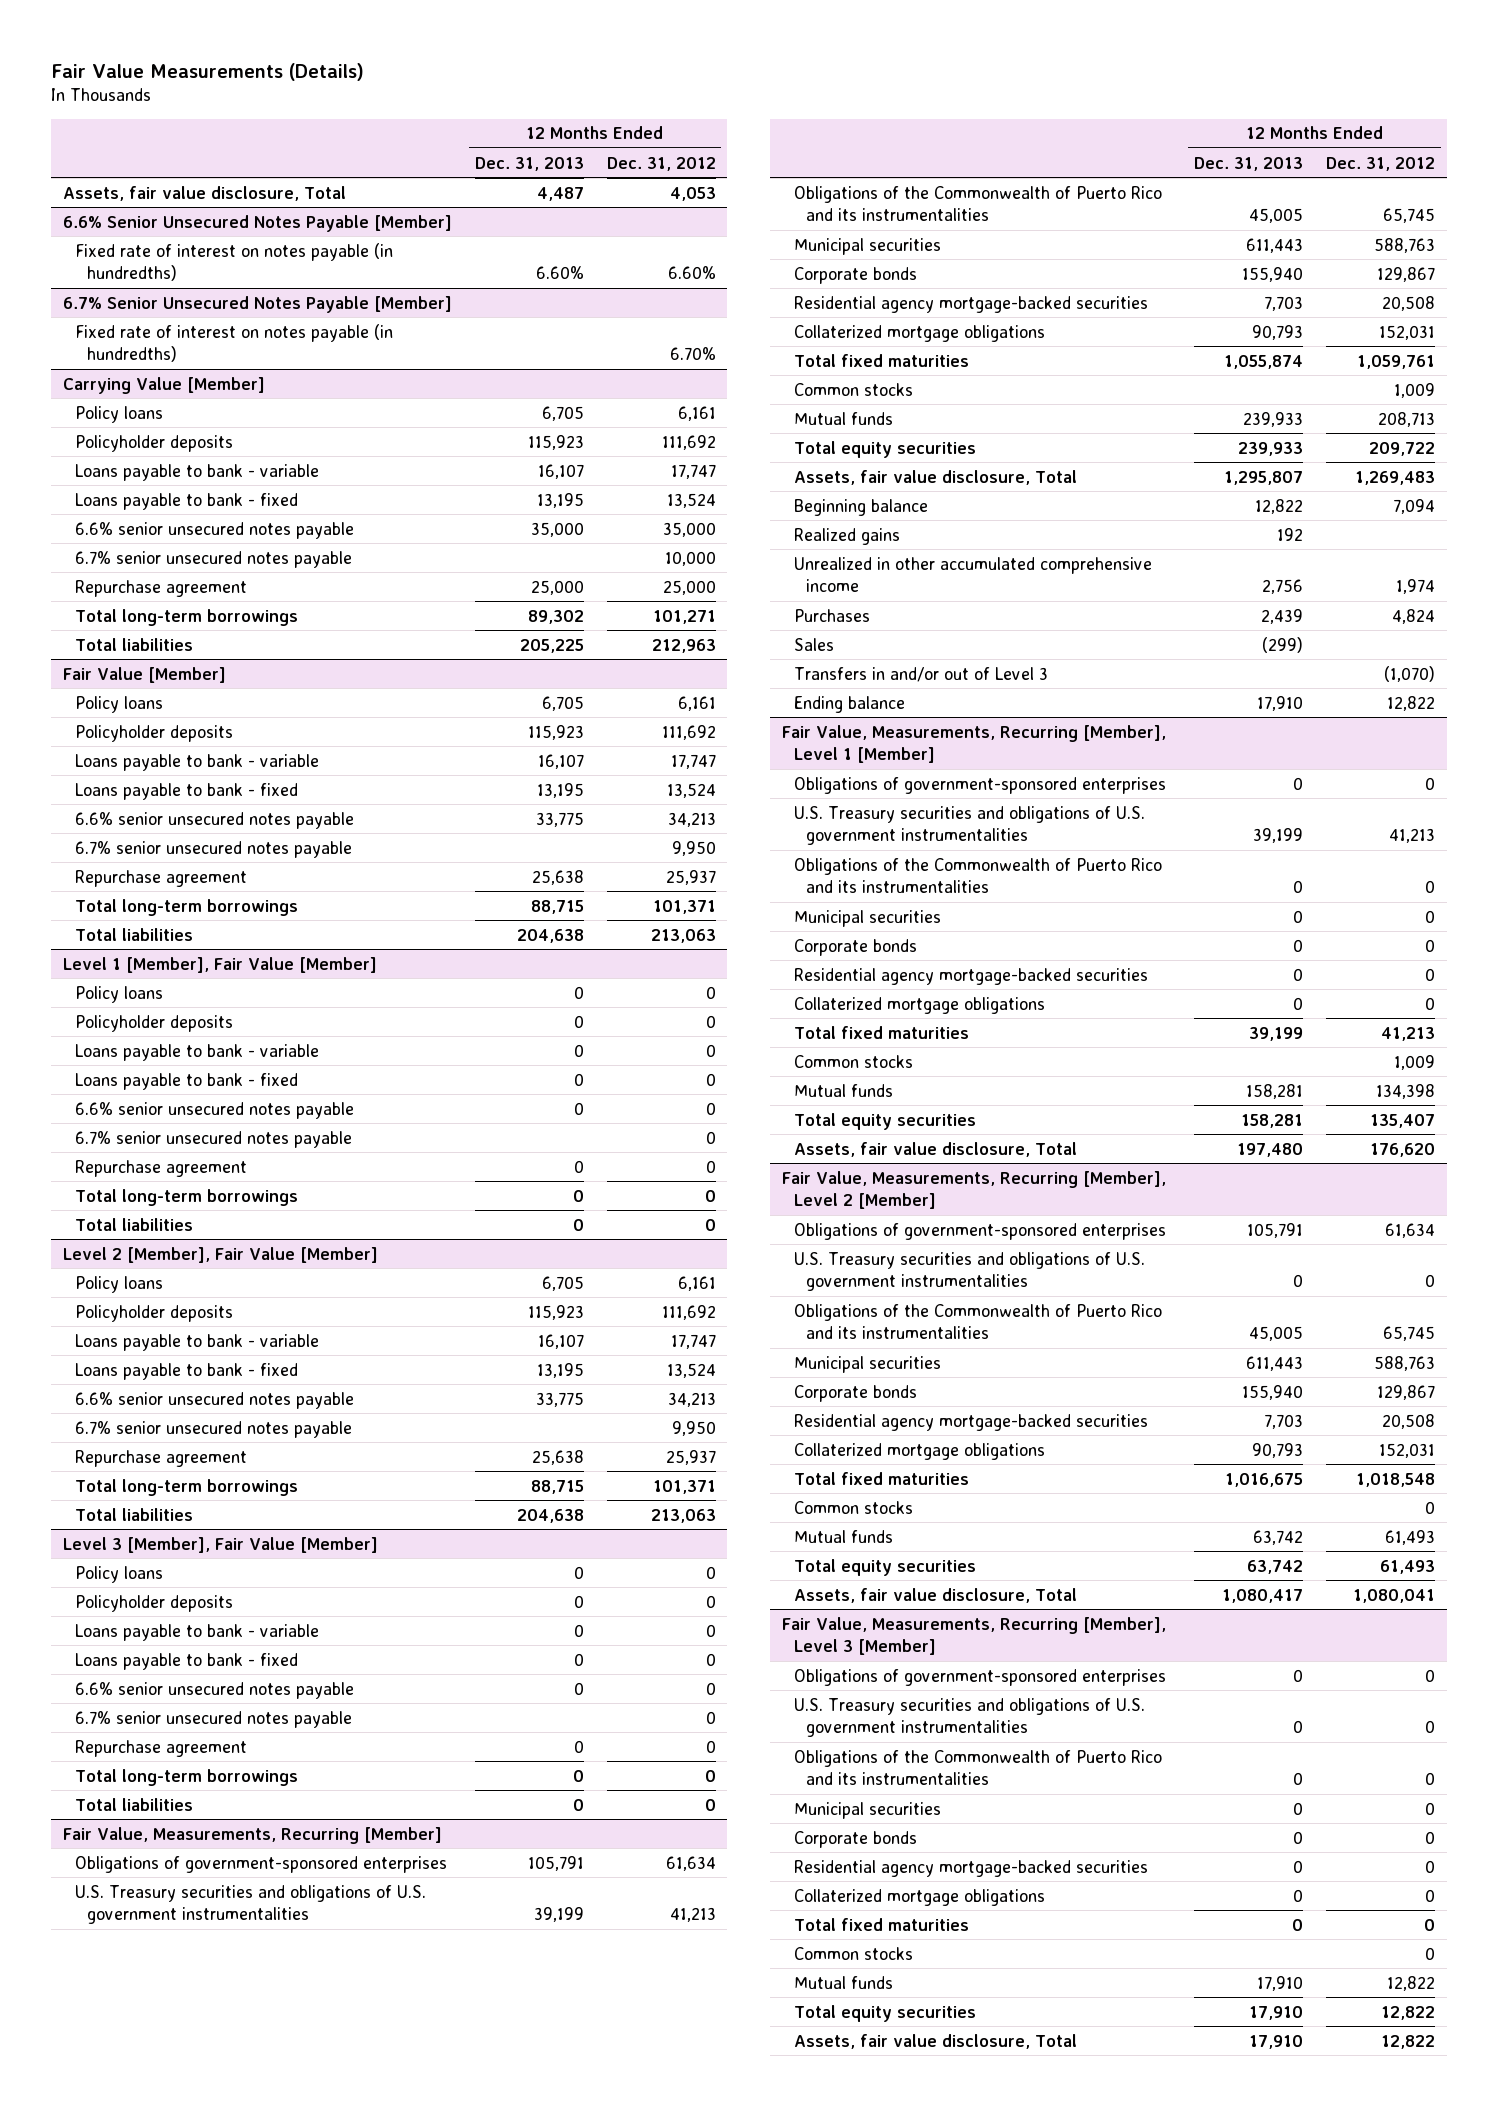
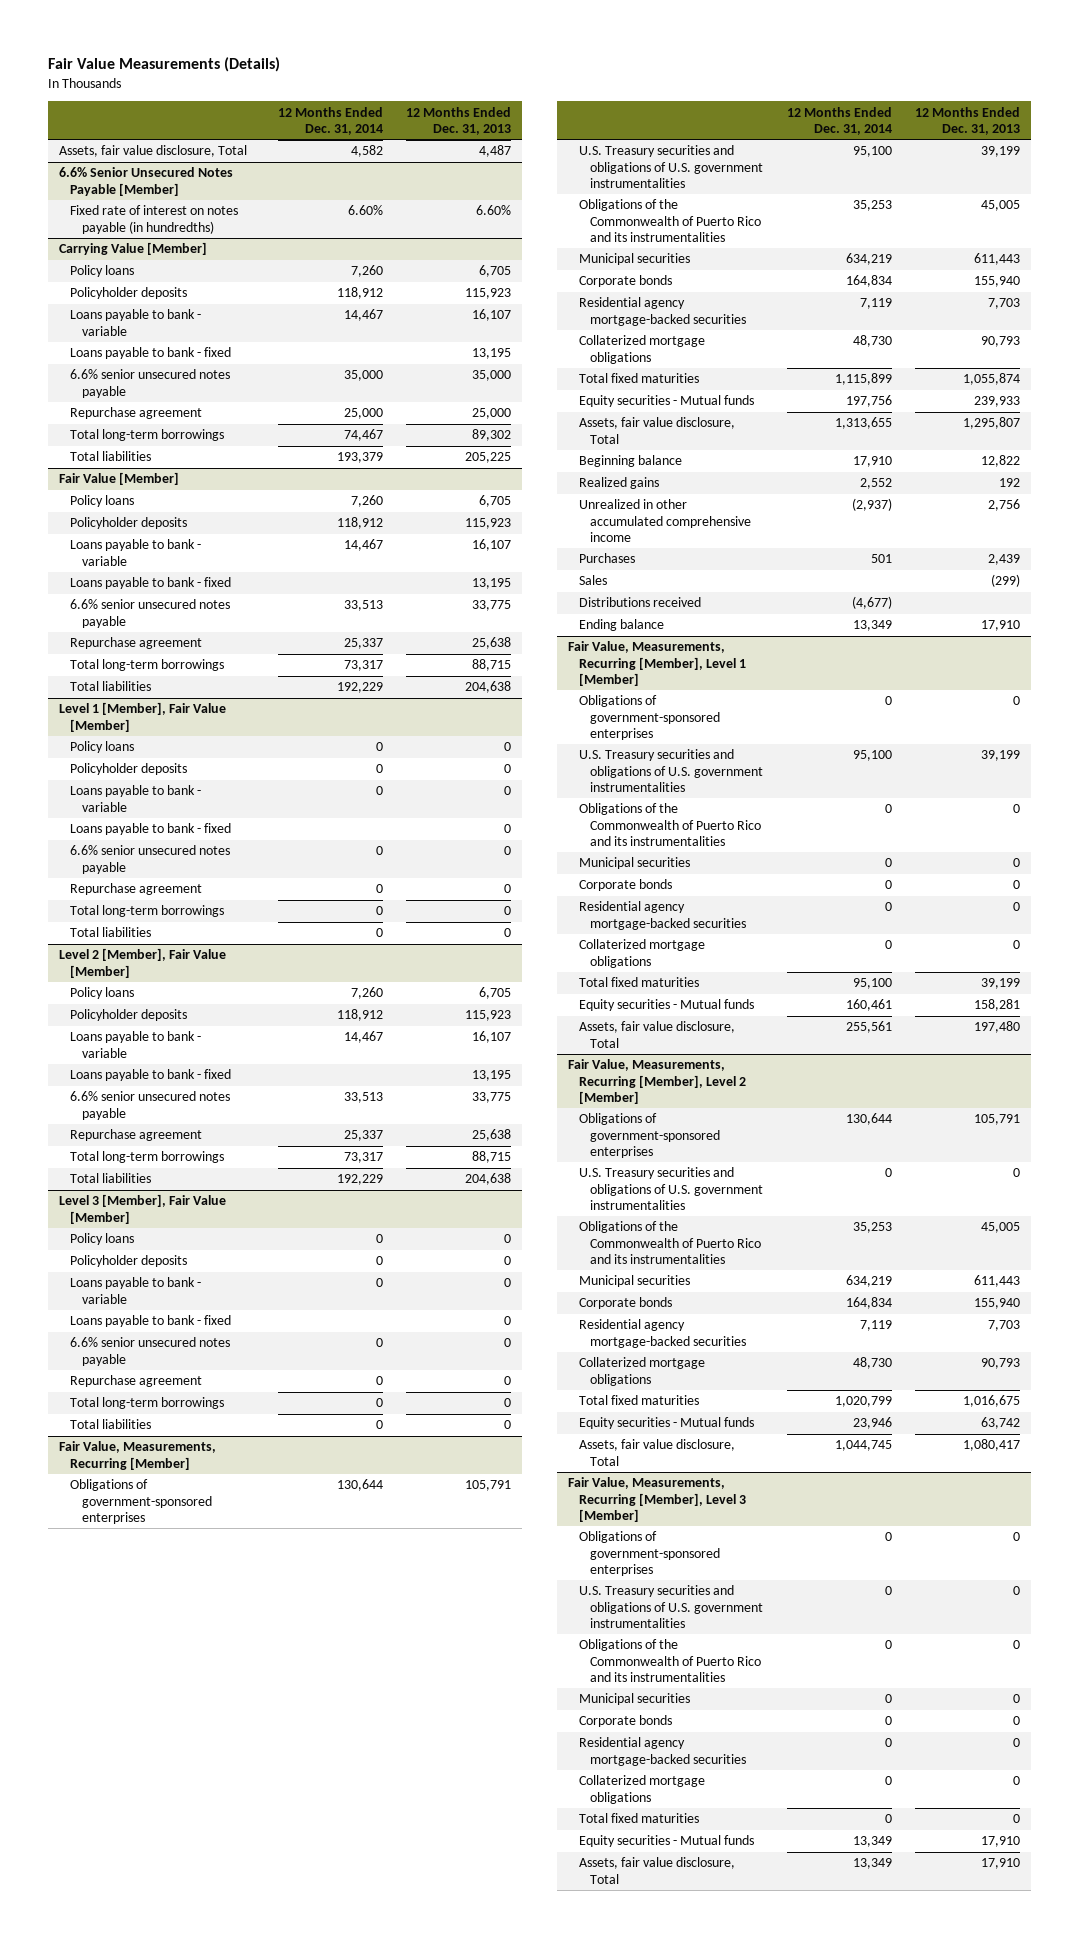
[606,156,716,171] Dec. 31, 2012 -> none
none -> [277,106,383,135] 12 Months Ended Dec. 31, 2014
[62,295,452,313] 6.7% Senior Unsecured Notes Payable [Member] -> none
[74,323,393,362] Fixed rate of interest on notes payable (in hundredths) -> none
[74,550,352,568] 6.7% senior unsecured notes payable -> none
[74,840,352,858] 6.7% senior unsecured notes payable -> none
[74,1130,352,1148] 6.7% senior unsecured notes payable -> none
[74,1420,352,1438] 6.7% senior unsecured notes payable -> none
[74,1710,352,1728] 6.7% senior unsecured notes payable -> none
[794,382,914,396] Common stocks -> none
[794,440,977,458] Total equity securities -> none
[794,411,894,425] Mutual funds -> [579,395,755,408] Equity securities - Mutual funds
[794,666,1049,682] Transfers in and/or out of Level 3 -> none
none -> [579,597,702,608] Distributions received
[794,1054,914,1068] Common stocks -> none
[794,1112,977,1130] Total equity securities -> none
[794,1083,894,1097] Mutual funds -> [579,999,755,1012] Equity securities - Mutual funds
[794,1500,914,1514] Common stocks -> none
[794,1558,977,1576] Total equity securities -> none
[794,1529,894,1543] Mutual funds -> [579,1417,755,1430] Equity securities - Mutual funds
[794,1946,914,1960] Common stocks -> none
[794,2004,977,2022] Total equity securities -> none
[794,1975,894,1989] Mutual funds -> [579,1835,755,1848] Equity securities - Mutual funds

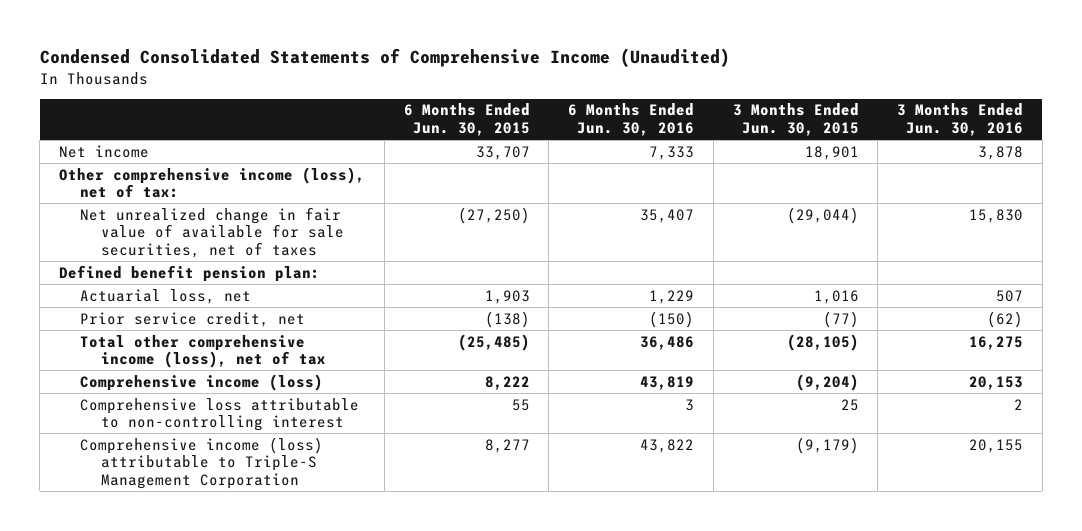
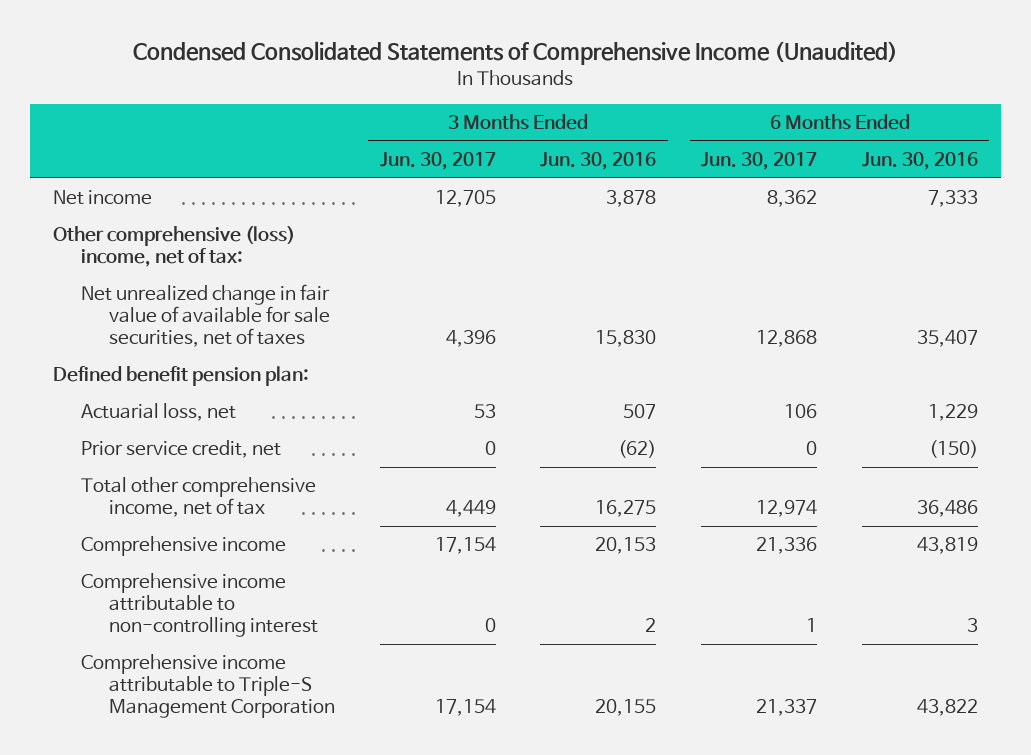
[403,103,530,137] 6 Months Ended Jun. 30, 2015 -> none
[732,103,859,137] 3 Months Ended Jun. 30, 2015 -> none
none -> [379,152,496,171] Jun. 30, 2017
none -> [701,152,818,171] Jun. 30, 2017
[59,166,366,199] Other comprehensive income (loss), net of tax: -> [52,226,295,268] Other comprehensive (loss) income, net of tax:
[79,334,326,369] Total other comprehensive income (loss), net of tax -> [80,477,316,518] Total other comprehensive income, net of tax
[79,373,323,391] Comprehensive income (loss) -> [80,536,286,557] Comprehensive income
[79,397,359,432] Comprehensive loss attributable to non-controlling interest -> [80,573,318,638] Comprehensive income attributable to non-controlling interest
[79,436,323,490] Comprehensive income (loss) attributable to Triple-S Management Corporation -> [80,654,335,719] Comprehensive income attributable to Triple-S Management Corporation

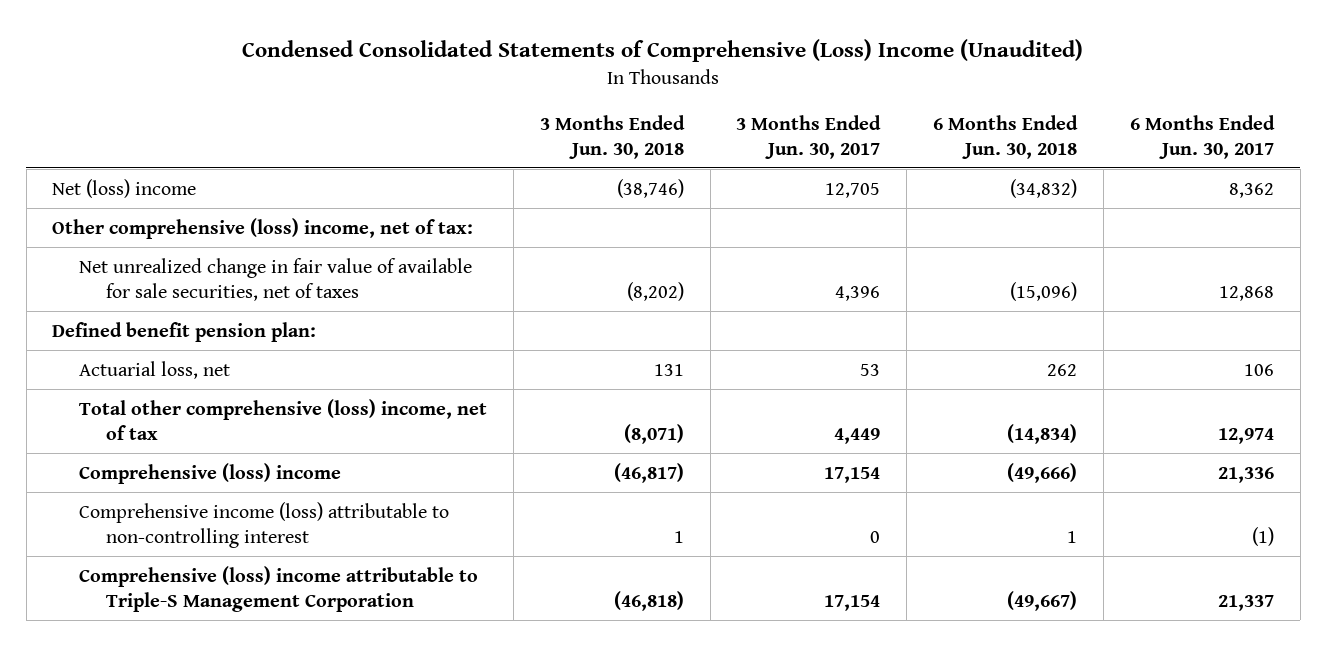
[133,41,899,66] Condensed Consolidated Statements of Comprehensive Income (Unaudited) -> [242,39,1084,63] Condensed Consolidated Statements of Comprehensive (Loss) Income (Unaudited)
[540,152,657,171] Jun. 30, 2016 -> none
[862,152,979,171] Jun. 30, 2016 -> none
none -> [539,114,685,159] 3 Months Ended Jun. 30, 2018
none -> [933,114,1079,159] 6 Months Ended Jun. 30, 2018
[52,190,152,206] Net income -> [52,178,197,198] Net (loss) income
[80,440,281,459] Prior service credit, net -> none
[80,477,316,518] Total other comprehensive income, net of tax -> [79,398,488,440] Total other comprehensive (loss) income, net of tax
[80,536,286,557] Comprehensive income -> [79,462,342,484] Comprehensive (loss) income
[80,573,318,638] Comprehensive income attributable to non-controlling interest -> [79,501,450,548] Comprehensive income (loss) attributable to non-controlling interest
[806,618,818,633] 1 -> [1251,526,1274,546] (1)
[80,654,335,719] Comprehensive income attributable to Triple-S Management Corporation -> [79,565,479,612] Comprehensive (loss) income attributable to Triple-S Management Corporation

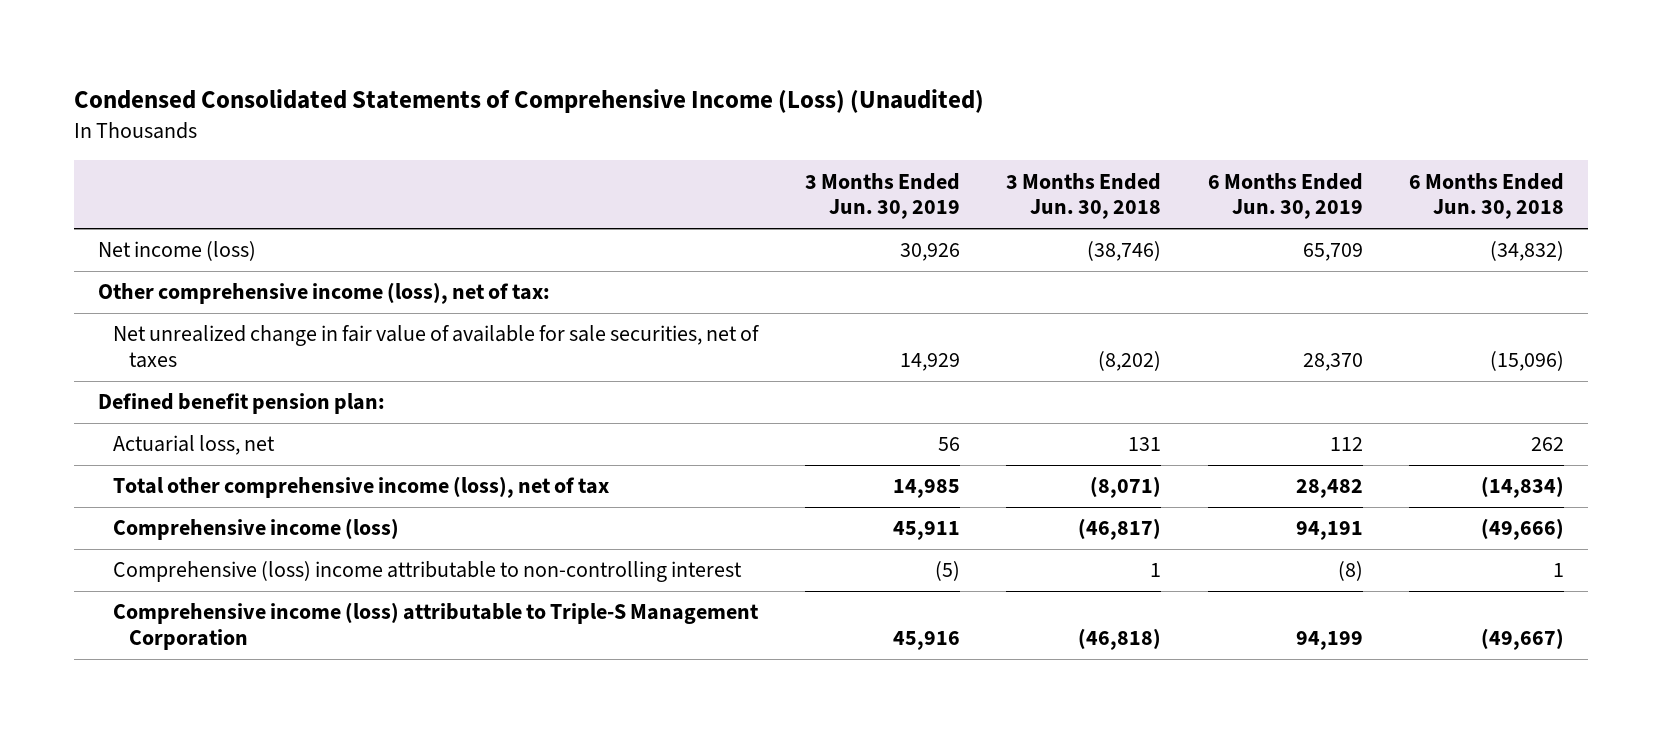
[242,39,1084,63] Condensed Consolidated Statements of Comprehensive (Loss) Income (Unaudited) -> [74,89,985,114] Condensed Consolidated Statements of Comprehensive Income (Loss) (Unaudited)
[736,114,882,159] 3 Months Ended Jun. 30, 2017 -> none
[1129,114,1275,159] 6 Months Ended Jun. 30, 2017 -> none
none -> [804,172,960,220] 3 Months Ended Jun. 30, 2019
none -> [1207,172,1363,220] 6 Months Ended Jun. 30, 2019
[52,178,197,198] Net (loss) income -> [97,241,256,262] Net income (loss)
[52,217,474,239] Other comprehensive (loss) income, net of tax: -> [97,282,550,305] Other comprehensive income (loss), net of tax:
[79,398,488,440] Total other comprehensive (loss) income, net of tax -> [113,476,610,499] Total other comprehensive income (loss), net of tax
[79,462,342,484] Comprehensive (loss) income -> [113,518,400,541] Comprehensive income (loss)
[79,501,450,548] Comprehensive income (loss) attributable to non-controlling interest -> [113,561,743,583] Comprehensive (loss) income attributable to non-controlling interest
[79,565,479,612] Comprehensive (loss) income attributable to Triple-S Management Corporation -> [113,602,760,650] Comprehensive income (loss) attributable to Triple-S Management Corporation

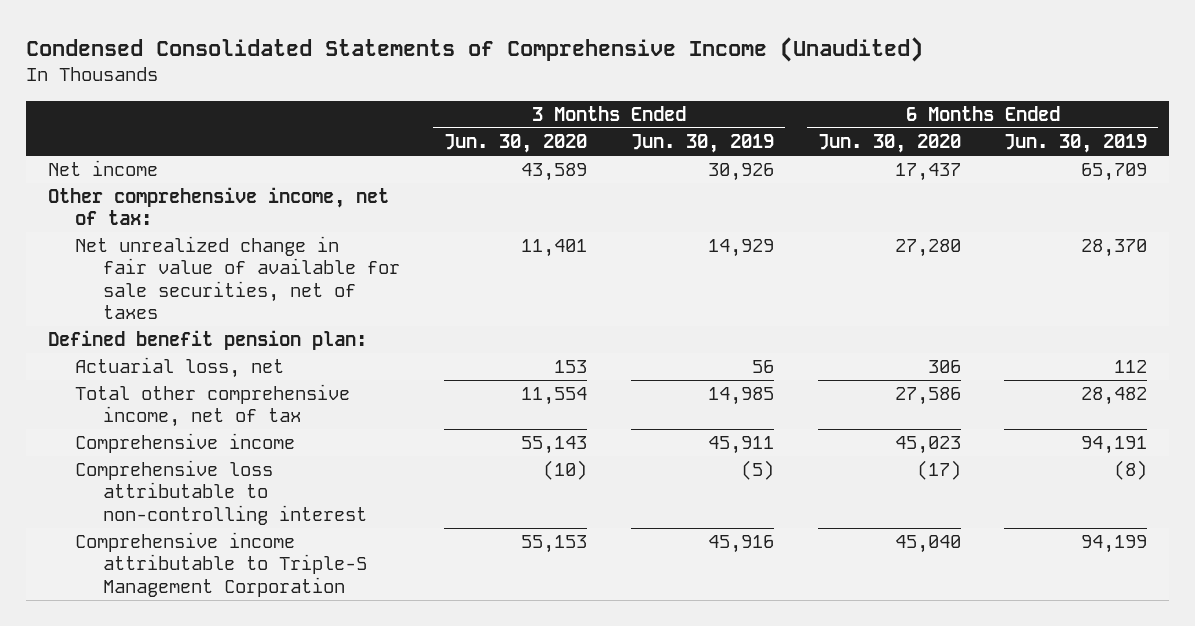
[74,89,985,114] Condensed Consolidated Statements of Comprehensive Income (Loss) (Unaudited) -> [25,36,923,62] Condensed Consolidated Statements of Comprehensive Income (Unaudited)
[1006,172,1162,220] 3 Months Ended Jun. 30, 2018 -> none
[1409,172,1565,220] 6 Months Ended Jun. 30, 2018 -> none
none -> [443,134,587,154] Jun. 30, 2020
none -> [817,134,961,154] Jun. 30, 2020
[97,241,256,262] Net income (loss) -> [47,160,158,177] Net income
[97,282,550,305] Other comprehensive income (loss), net of tax: -> [47,187,389,226] Other comprehensive income, net of tax:
[113,476,610,499] Total other comprehensive income (loss), net of tax -> [75,384,351,428] Total other comprehensive income, net of tax
[113,518,400,541] Comprehensive income (loss) -> [75,433,296,454] Comprehensive income
[113,561,743,583] Comprehensive (loss) income attributable to non-controlling interest -> [75,460,367,525] Comprehensive loss attributable to non-controlling interest
[113,602,760,650] Comprehensive income (loss) attributable to Triple-S Management Corporation -> [75,532,367,597] Comprehensive income attributable to Triple-S Management Corporation

